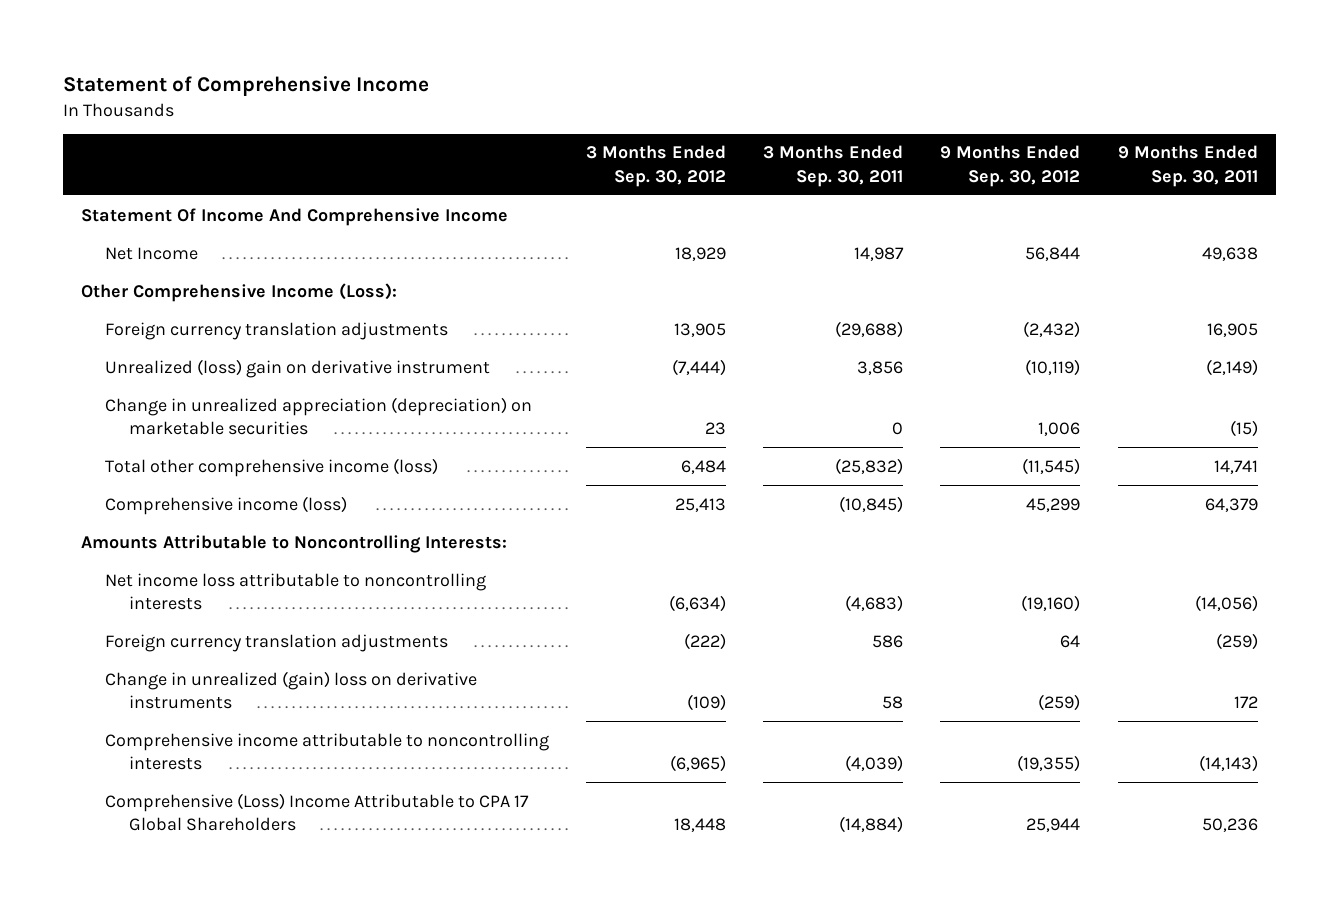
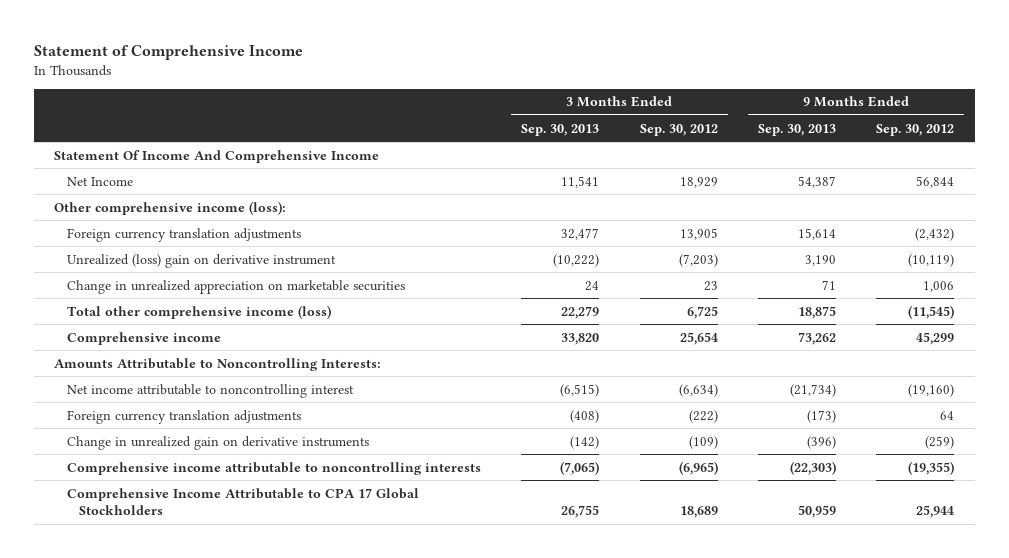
[763,145,904,187] 3 Months Ended Sep. 30, 2011 -> none
[1117,145,1258,187] 9 Months Ended Sep. 30, 2011 -> none
none -> [521,123,600,136] Sep. 30, 2013
none -> [757,123,836,136] Sep. 30, 2013
[81,282,398,302] Other Comprehensive Income (Loss): -> [54,200,287,215] Other comprehensive income (loss):
[672,358,727,376] (7,444) -> [678,253,718,267] (7,203)
[105,396,533,435] Change in unrealized appreciation (depreciation) on marketable securities -> [66,279,405,294] Change in unrealized appreciation on marketable securities
[681,459,727,474] 6,484 -> [686,305,718,319] 6,725
[105,495,348,515] Comprehensive income (loss) -> [66,331,221,345] Comprehensive income
[675,497,727,512] 25,413 -> [679,331,718,345] 25,654
[105,572,487,610] Net income loss attributable to noncontrolling interests -> [66,383,354,398] Net income attributable to noncontrolling interest
[105,670,478,709] Change in unrealized (gain) loss on derivative instruments -> [66,435,369,450] Change in unrealized gain on derivative instruments
[105,792,530,831] Comprehensive (Loss) Income Attributable to CPA 17 Global Shareholders -> [66,487,419,515] Comprehensive Income Attributable to CPA 17 Global Stockholders
[674,817,727,832] 18,448 -> [679,505,718,518] 18,689

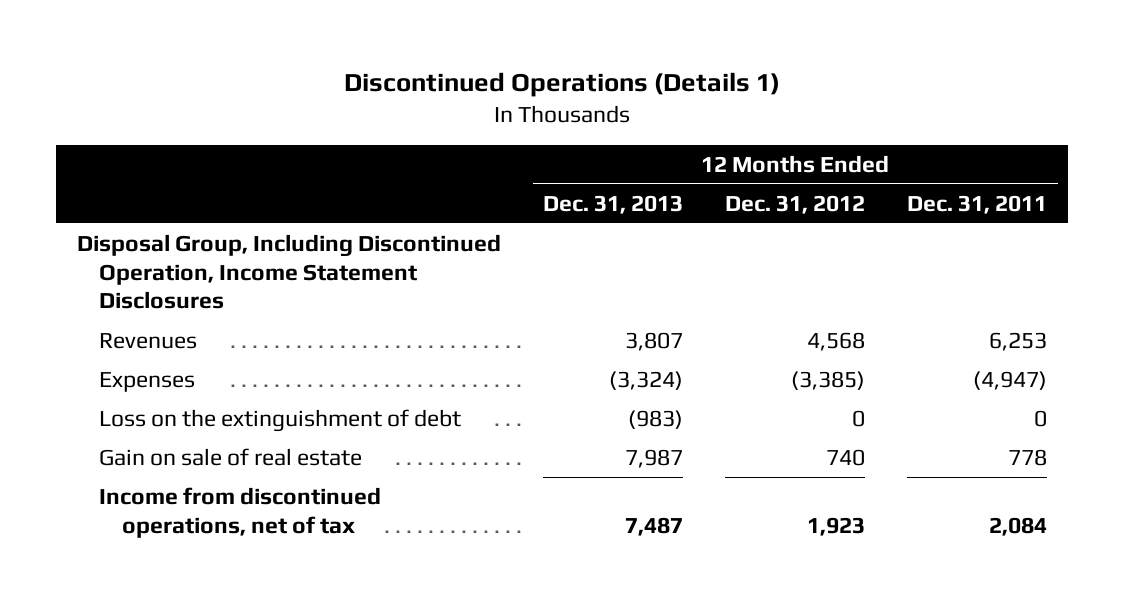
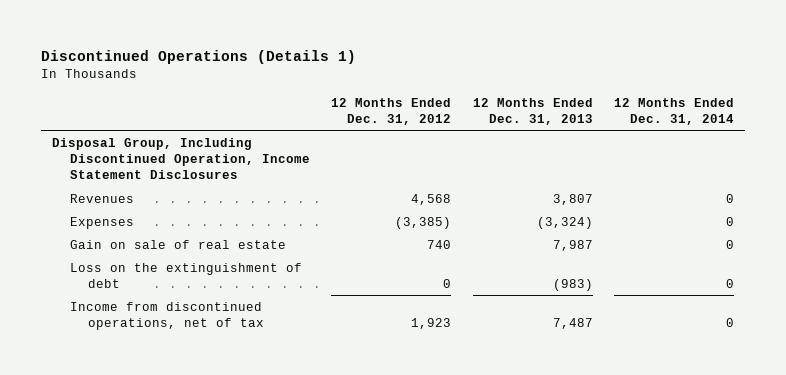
[907,194,1048,214] Dec. 31, 2011 -> none
none -> [614,97,735,125] 12 Months Ended Dec. 31, 2014
[99,408,462,432] Loss on the extinguishment of debt -> [70,262,303,288] Loss on the extinguishment of debt

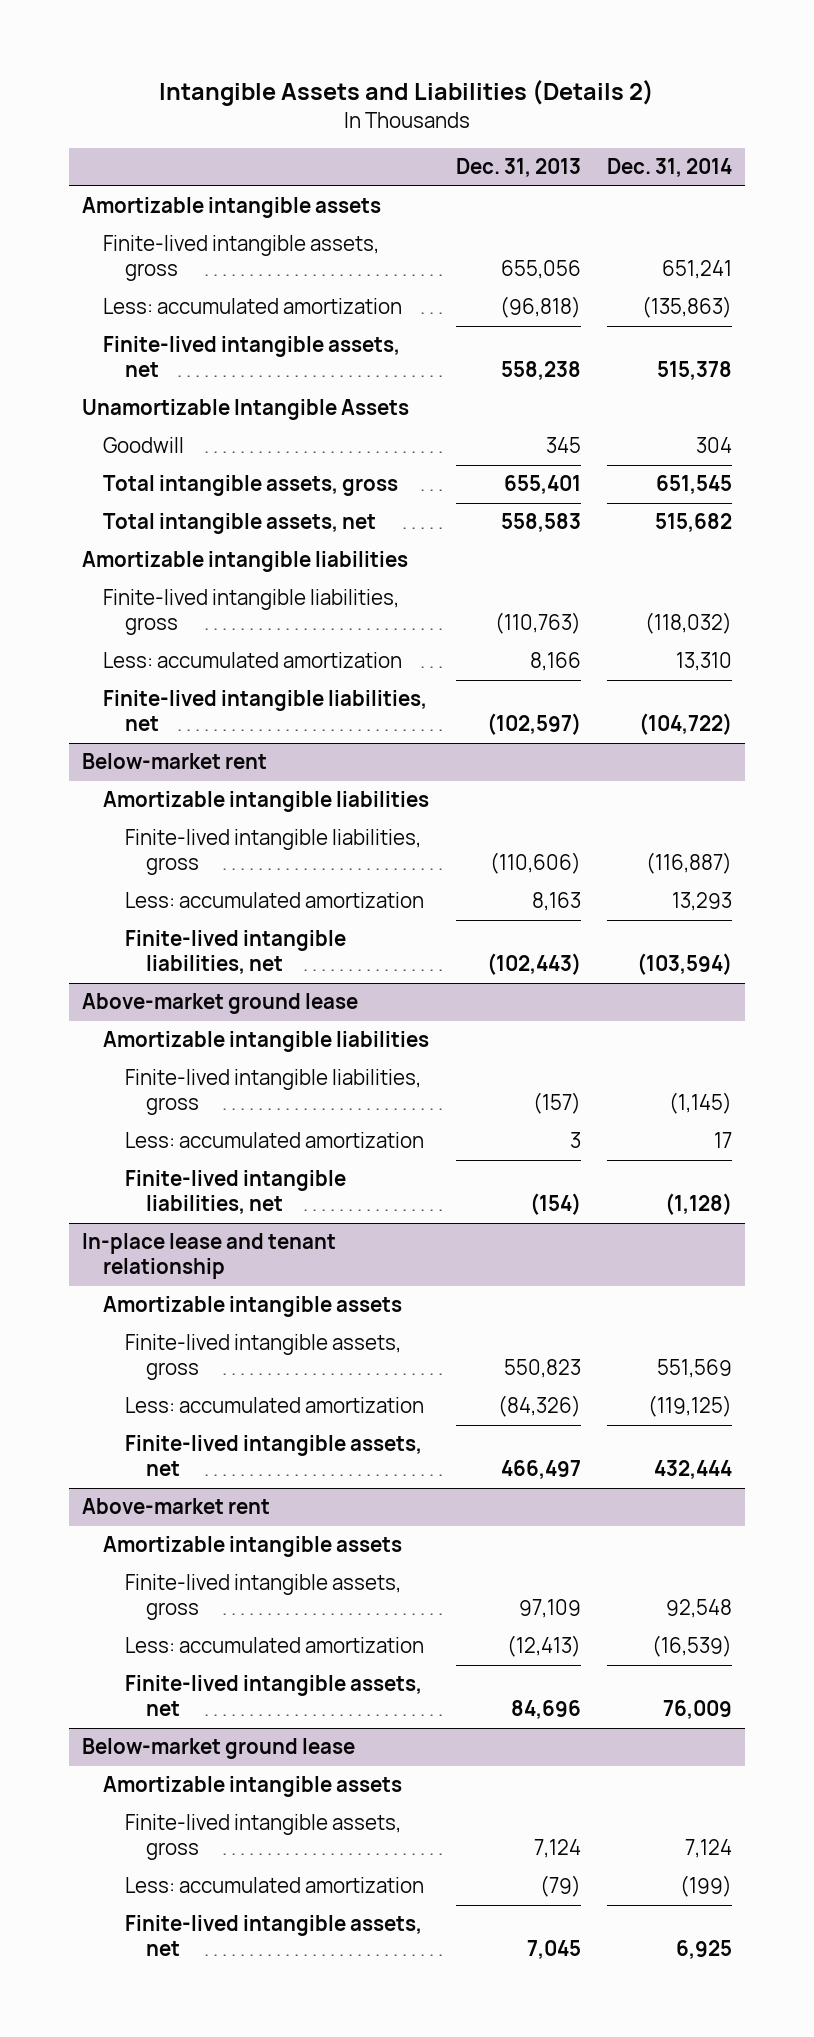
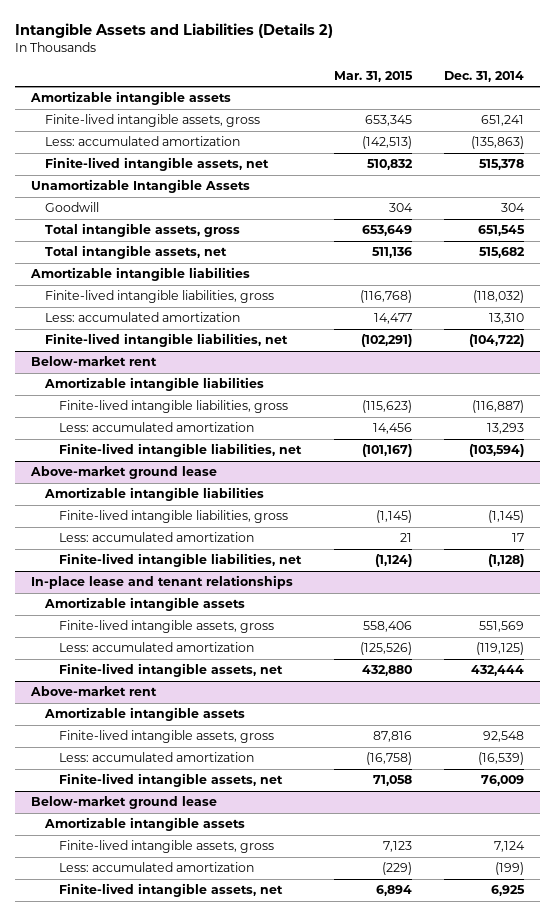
[455,158,581,178] Dec. 31, 2013 -> none
none -> [333,70,413,82] Mar. 31, 2015
[82,1233,337,1280] In-place lease and tenant relationship -> [31,575,294,590] In-place lease and tenant relationships

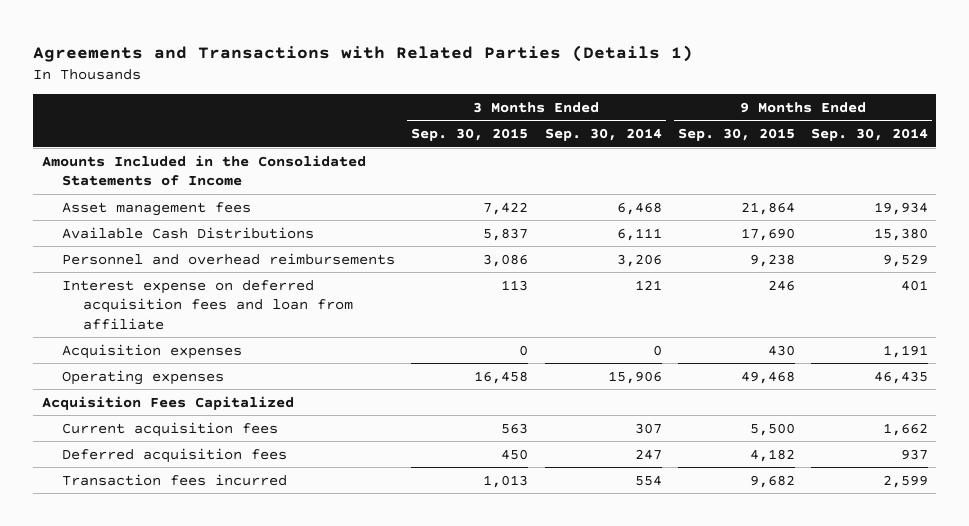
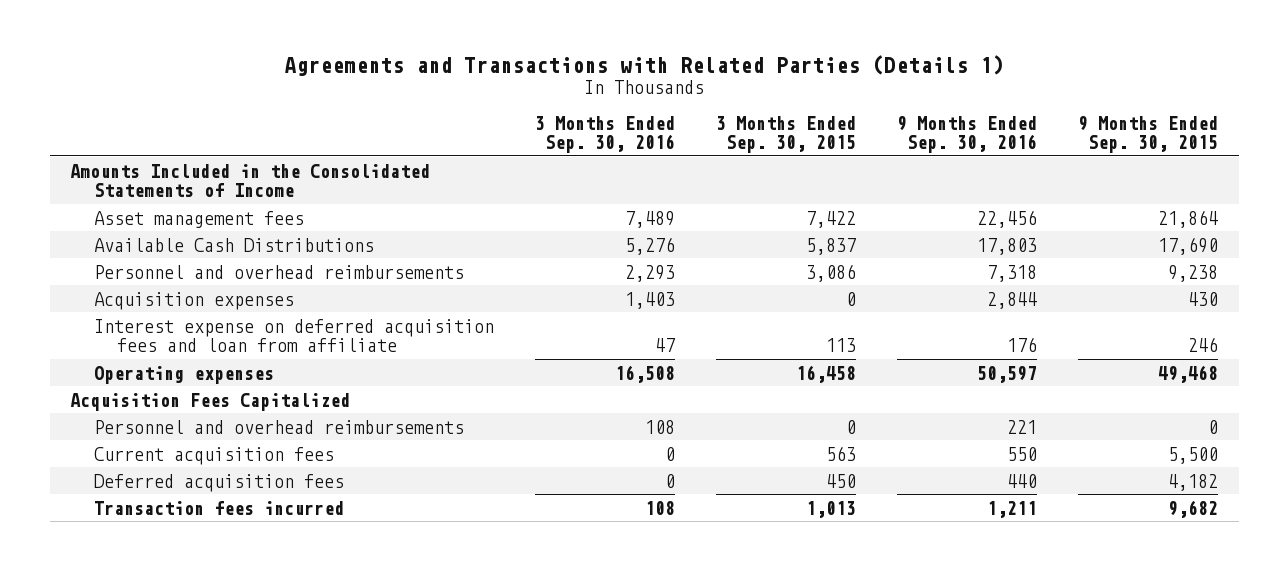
[544,128,662,142] Sep. 30, 2014 -> none
[810,128,928,142] Sep. 30, 2014 -> none
none -> [534,115,675,154] 3 Months Ended Sep. 30, 2016
none -> [896,115,1037,154] 9 Months Ended Sep. 30, 2016
[62,279,354,330] Interest expense on deferred acquisition fees and loan from affiliate -> [93,318,494,353] Interest expense on deferred acquisition fees and loan from affiliate
none -> [93,419,464,434] Personnel and overhead reimbursements

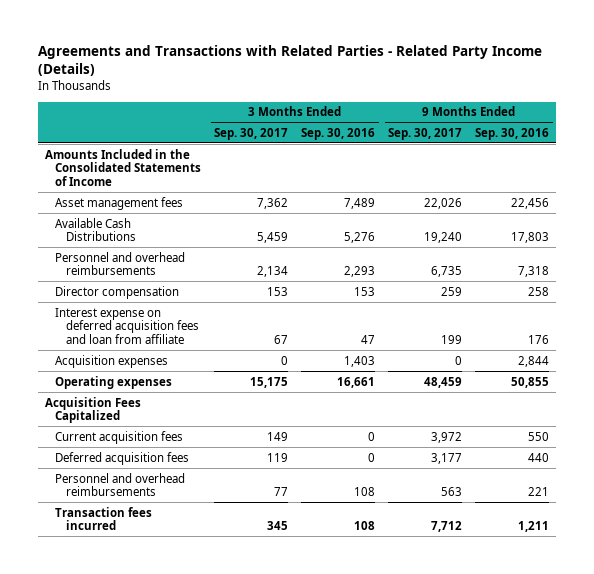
[284,55,1005,77] Agreements and Transactions with Related Parties (Details 1) -> [38,45,543,77] Agreements and Transactions with Related Parties - Related Party Income (Details)
[715,115,856,154] 3 Months Ended Sep. 30, 2015 -> none
[1077,115,1218,154] 9 Months Ended Sep. 30, 2015 -> none
none -> [214,127,289,140] Sep. 30, 2017
none -> [388,127,463,140] Sep. 30, 2017
none -> [55,285,180,299] Director compensation
[93,291,294,310] Acquisition expenses -> [55,354,169,368] Acquisition expenses
[614,364,675,383] 16,508 -> [337,376,376,388] 16,661
[976,365,1037,383] 50,597 -> [511,376,550,388] 50,855
[93,419,464,434] Personnel and overhead reimbursements -> [55,472,186,497] Personnel and overhead reimbursements

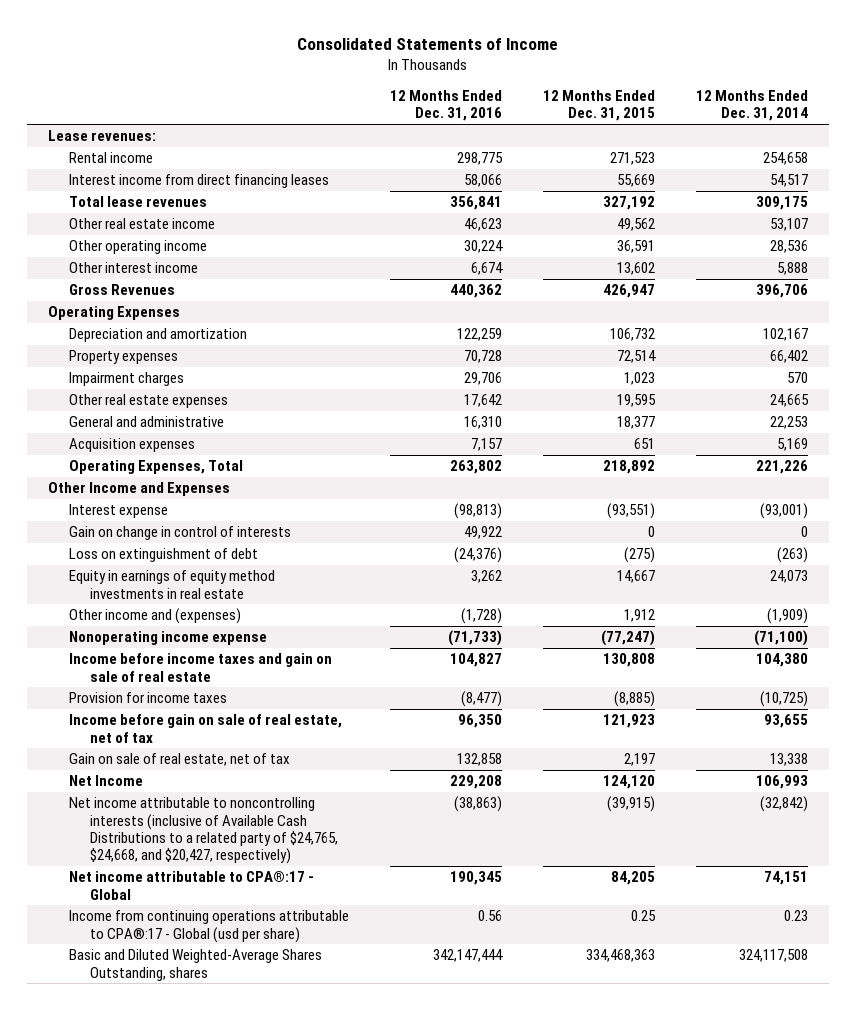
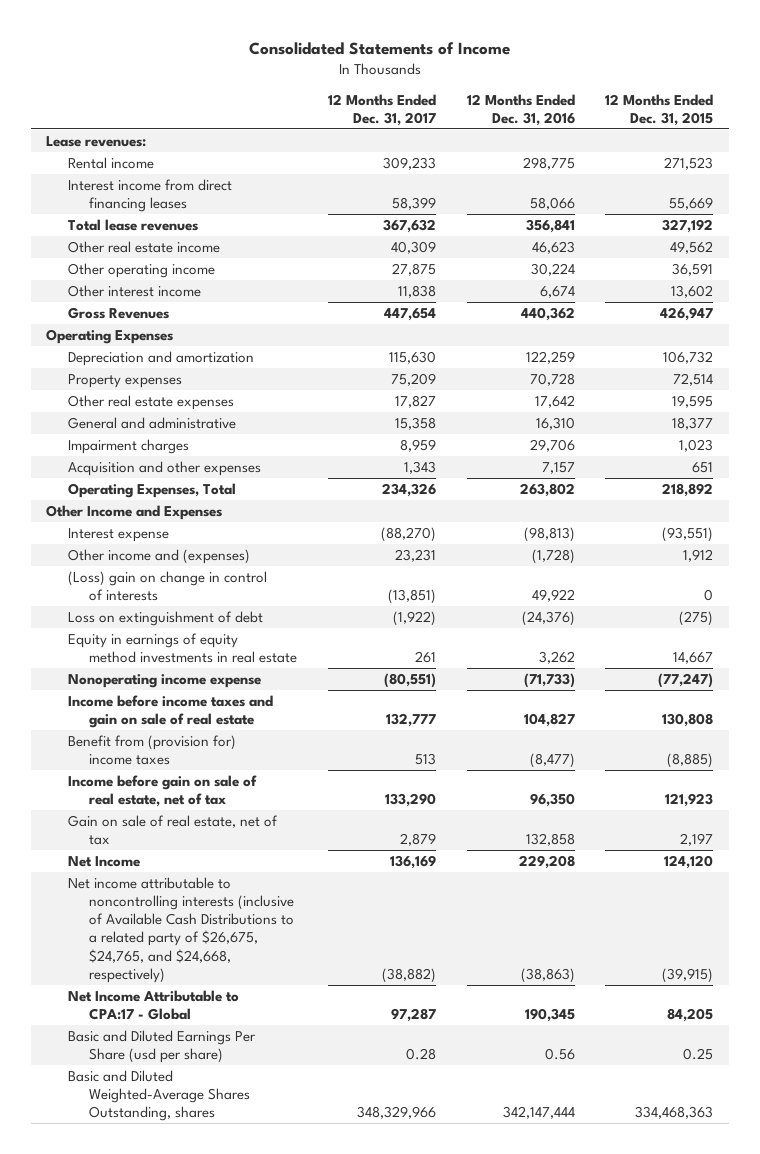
[696,90,809,122] 12 Months Ended Dec. 31, 2014 -> none
none -> [327,93,436,126] 12 Months Ended Dec. 31, 2017
[68,372,184,387] Impairment charges -> [67,438,189,454] Impairment charges
[68,438,195,453] Acquisition expenses -> [67,460,261,476] Acquisition and other expenses
[68,608,241,625] Other income and (expenses) -> [67,548,250,564] Other income and (expenses)
[68,526,291,541] Gain on change in control of interests -> [67,570,267,602] (Loss) gain on change in control of interests
[68,692,227,704] Provision for income taxes -> [67,734,236,766] Benefit from (provision for) income taxes
[68,797,339,865] Net income attributable to noncontrolling interests (inclusive of Available Cash Distributions to a related party of $24,765, $24,668, and $20,427, respectively) -> [67,876,295,983] Net income attributable to noncontrolling interests (inclusive of Available Cash Distributions to a related party of $26,675, $24,765, and $24,668, respectively)
[68,871,314,900] Net income attributable to CPA®:17 - Global -> [67,989,239,1021] Net Income Attributable to CPA:17 - Global
[68,910,349,943] Income from continuing operations attributable to CPA®:17 - Global (usd per share) -> [67,1029,256,1064] Basic and Diluted Earnings Per Share (usd per share)

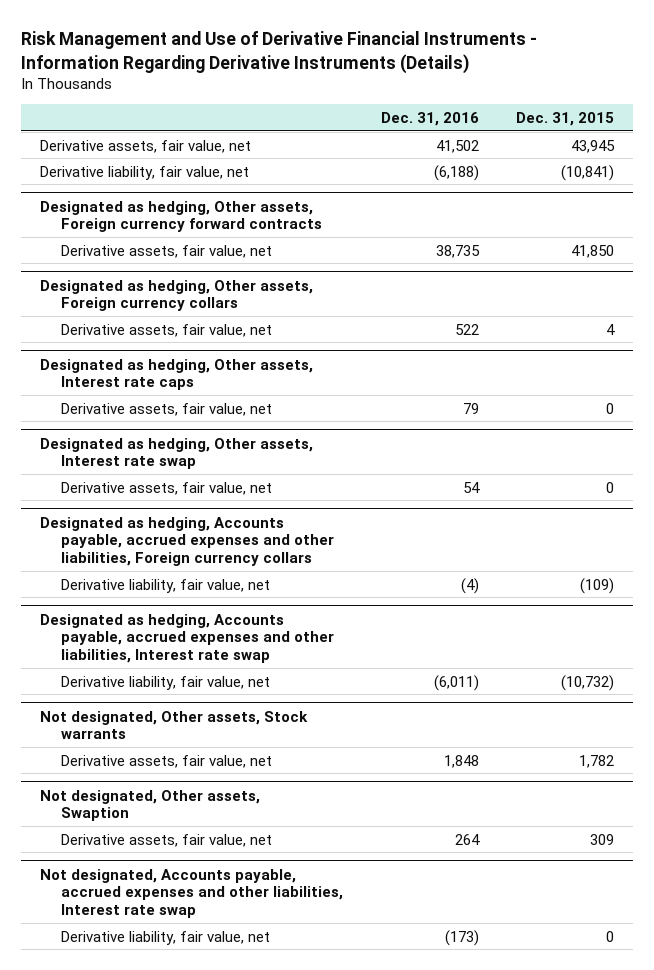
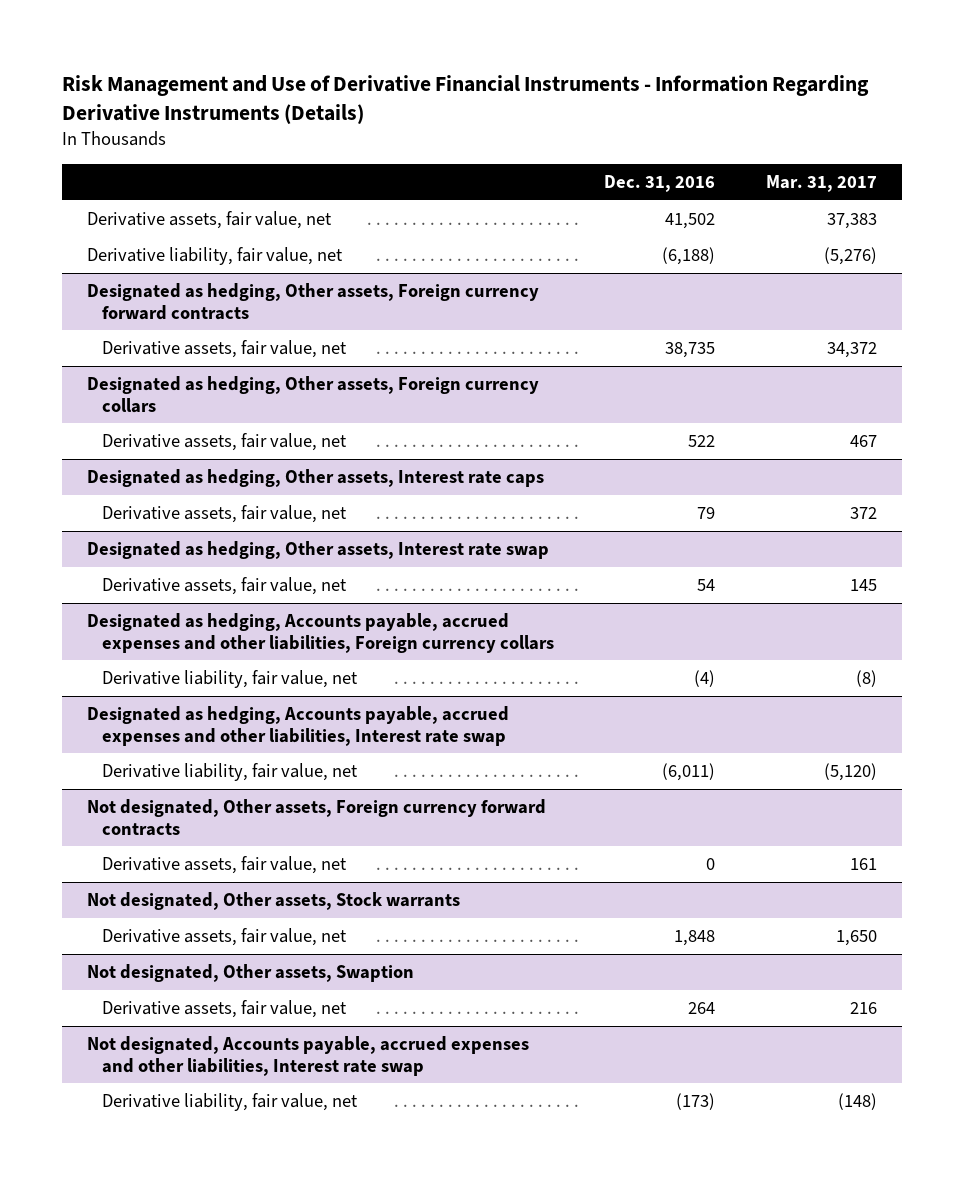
[516,112,615,127] Dec. 31, 2015 -> none
none -> [766,175,878,193] Mar. 31, 2017
none -> [87,798,547,836] Not designated, Other assets, Foreign currency forward contracts
none -> [101,855,347,874] Derivative assets, fair value, net

